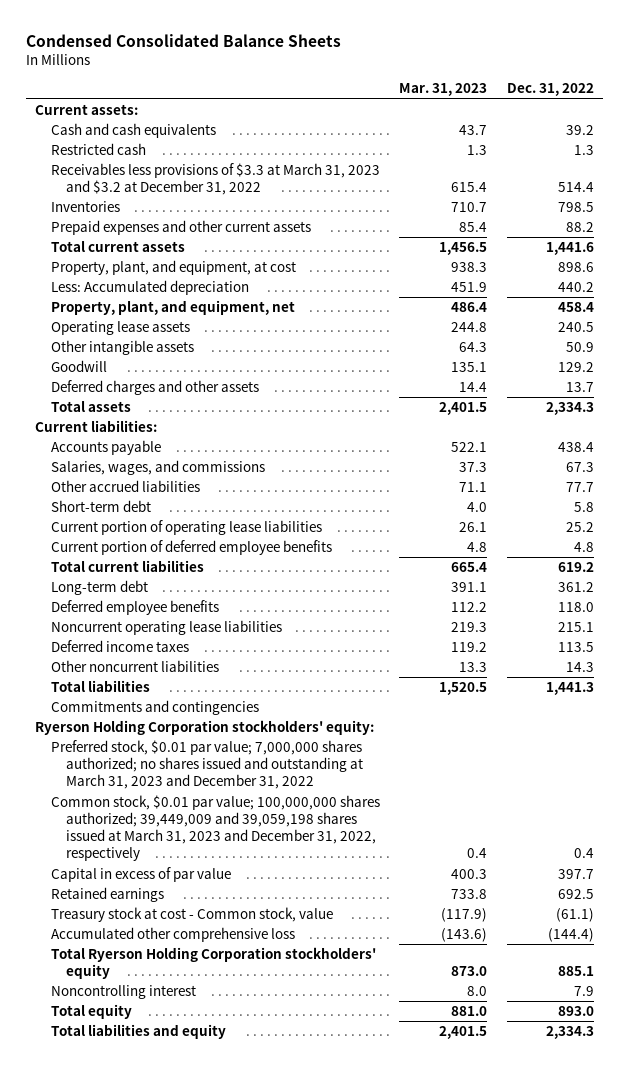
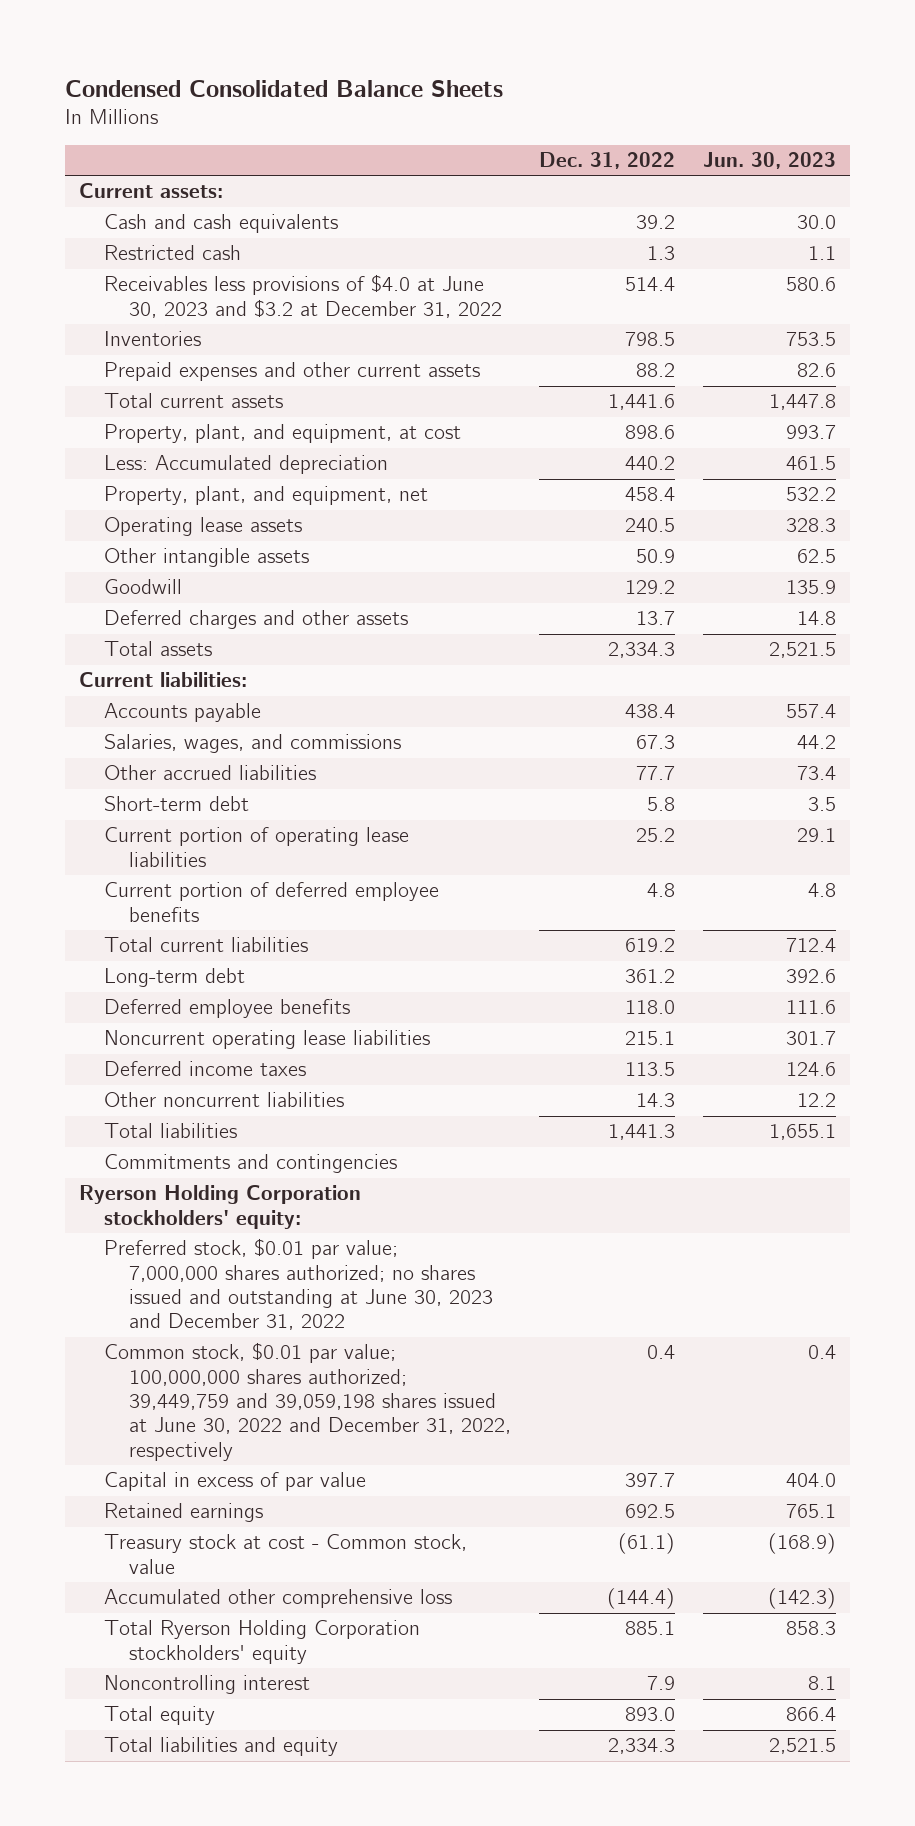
[399,83,488,97] Mar. 31, 2023 -> none
none -> [702,151,836,169] Jun. 30, 2023
[50,163,380,196] Receivables less provisions of $3.3 at March 31, 2023 and $3.2 at December 31, 2022 -> [104,274,503,318] Receivables less provisions of $4.0 at June 30, 2023 and $3.2 at December 31, 2022
[50,740,364,790] Preferred stock, $0.01 par value; 7,000,000 shares authorized; no shares issued and outstanding at March 31, 2023 and December 31, 2022 -> [104,1238,494,1331] Preferred stock, $0.01 par value; 7,000,000 shares authorized; no shares issued and outstanding at June 30, 2023 and December 31, 2022
[50,795,380,862] Common stock, $0.01 par value; 100,000,000 shares authorized; 39,449,009 and 39,059,198 shares issued at March 31, 2023 and December 31, 2022, respectively -> [104,1342,512,1461] Common stock, $0.01 par value; 100,000,000 shares authorized; 39,449,759 and 39,059,198 shares issued at June 30, 2022 and December 31, 2022, respectively

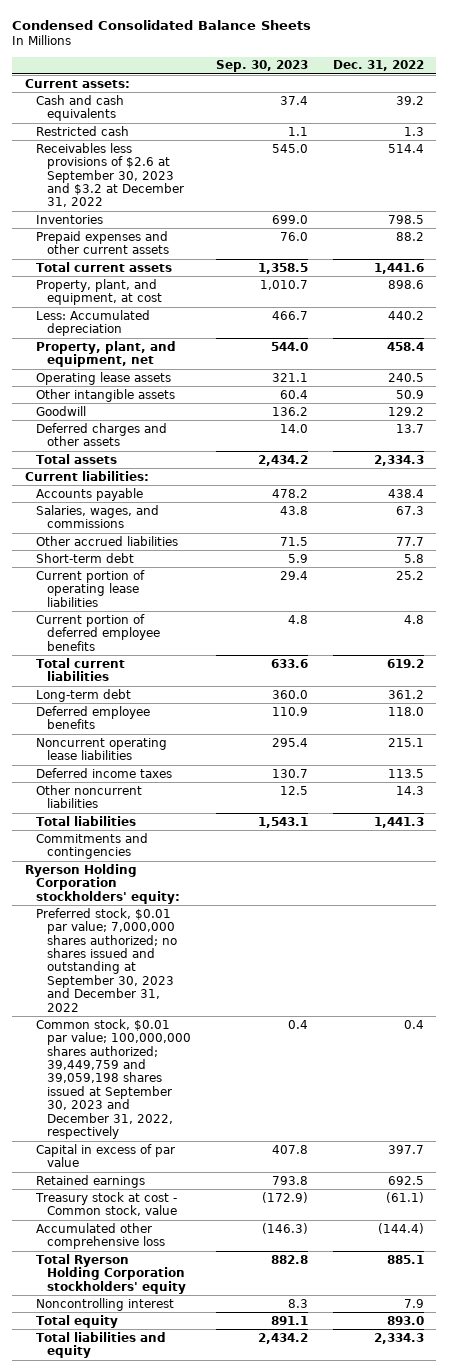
[702,151,836,169] Jun. 30, 2023 -> none
none -> [216,60,309,73] Sep. 30, 2023
[104,274,503,318] Receivables less provisions of $4.0 at June 30, 2023 and $3.2 at December 31, 2022 -> [36,142,185,208] Receivables less provisions of $2.6 at September 30, 2023 and $3.2 at December 31, 2022
[104,1238,494,1331] Preferred stock, $0.01 par value; 7,000,000 shares authorized; no shares issued and outstanding at June 30, 2023 and December 31, 2022 -> [36,907,178,1012] Preferred stock, $0.01 par value; 7,000,000 shares authorized; no shares issued and outstanding at September 30, 2023 and December 31, 2022
[104,1342,512,1461] Common stock, $0.01 par value; 100,000,000 shares authorized; 39,449,759 and 39,059,198 shares issued at June 30, 2022 and December 31, 2022, respectively -> [36,1018,192,1140] Common stock, $0.01 par value; 100,000,000 shares authorized; 39,449,759 and 39,059,198 shares issued at September 30, 2023 and December 31, 2022, respectively

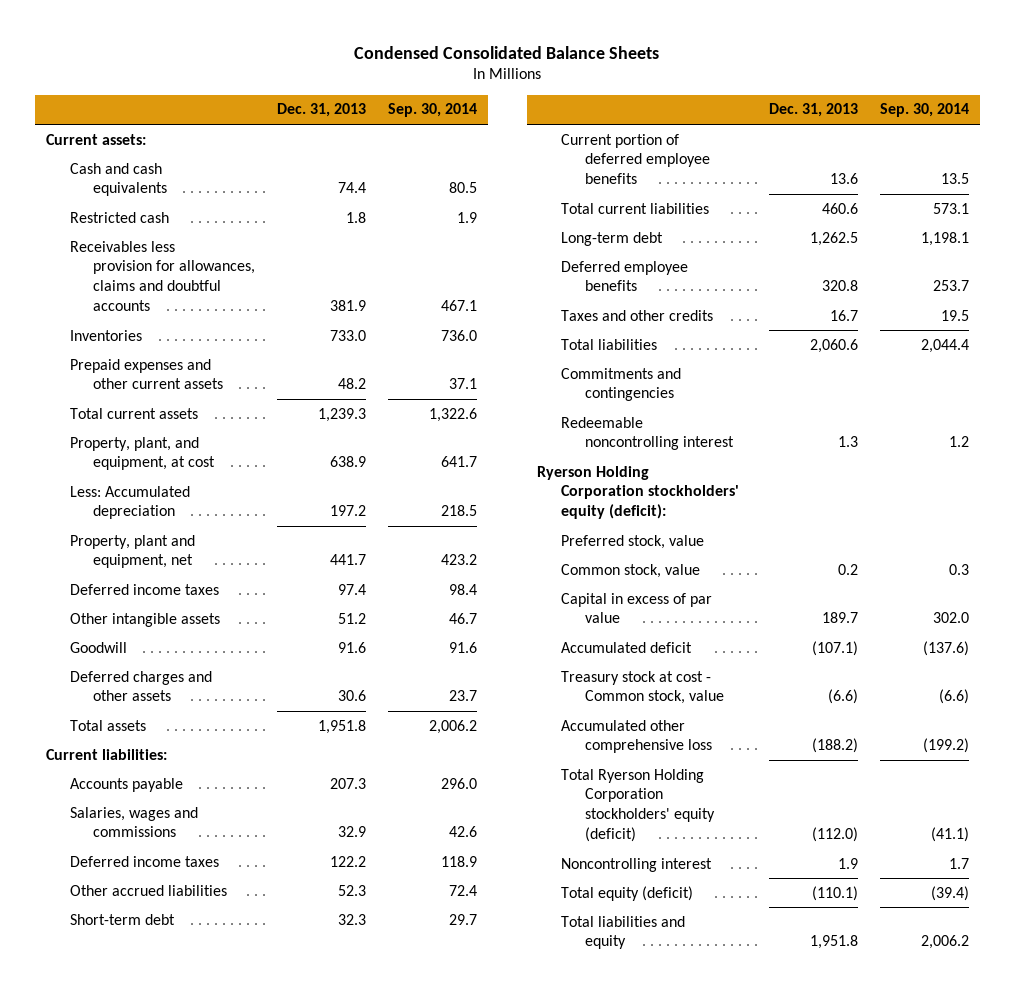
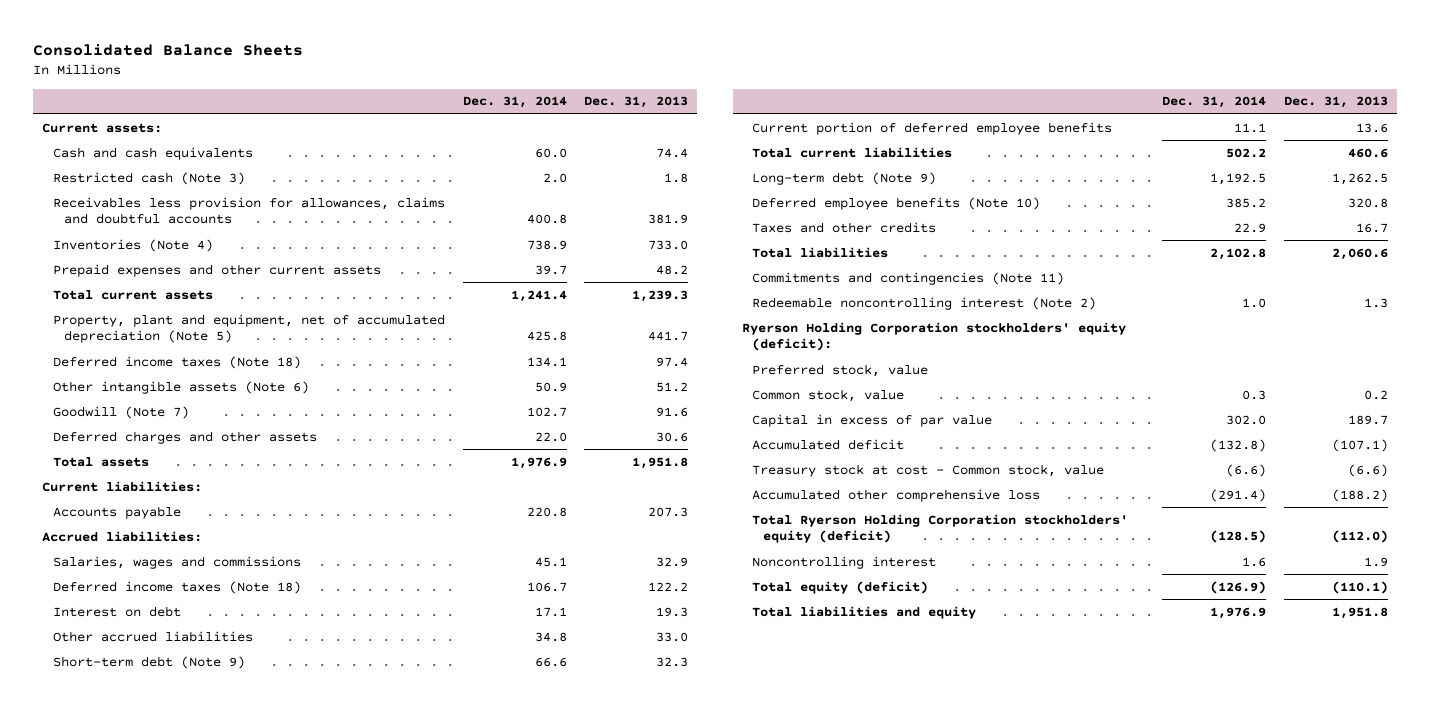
[354,45,660,59] Condensed Consolidated Balance Sheets -> [33,44,304,57] Consolidated Balance Sheets
[388,103,478,118] Sep. 30, 2014 -> none
none -> [462,96,567,109] Dec. 31, 2014
[69,211,169,223] Restricted cash -> [52,171,245,185] Restricted cash (Note 3)
[69,329,142,341] Inventories -> [52,238,213,252] Inventories (Note 4)
[69,436,216,471] Property, plant, and equipment, at cost -> none
[69,485,190,520] Less: Accumulated depreciation -> none
[69,534,195,569] Property, plant and equipment, net -> [52,313,445,344] Property, plant and equipment, net of accumulated depreciation (Note 5)
[69,583,219,595] Deferred income taxes -> [52,355,301,369] Deferred income taxes (Note 18)
[69,612,220,627] Other intangible assets -> [52,380,309,394] Other intangible assets (Note 6)
[69,641,127,653] Goodwill -> [52,405,189,419] Goodwill (Note 7)
none -> [41,530,202,542] Accrued liabilities:
[69,855,219,867] Deferred income taxes -> [52,580,301,594] Deferred income taxes (Note 18)
none -> [52,605,181,617] Interest on debt
[338,884,367,896] 52.3 -> [656,631,689,642] 33.0
[69,913,175,925] Short-term debt -> [52,655,245,669] Short-term debt (Note 9)
[561,231,664,246] Long-term debt -> [752,171,937,185] Long-term debt (Note 9)
[561,260,689,292] Deferred employee benefits -> [752,196,1041,210] Deferred employee benefits (Note 10)
[561,367,682,402] Commitments and contingencies -> [752,271,1065,285] Commitments and contingencies (Note 11)
[561,416,735,451] Redeemable noncontrolling interest -> [752,296,1097,310] Redeemable noncontrolling interest (Note 2)

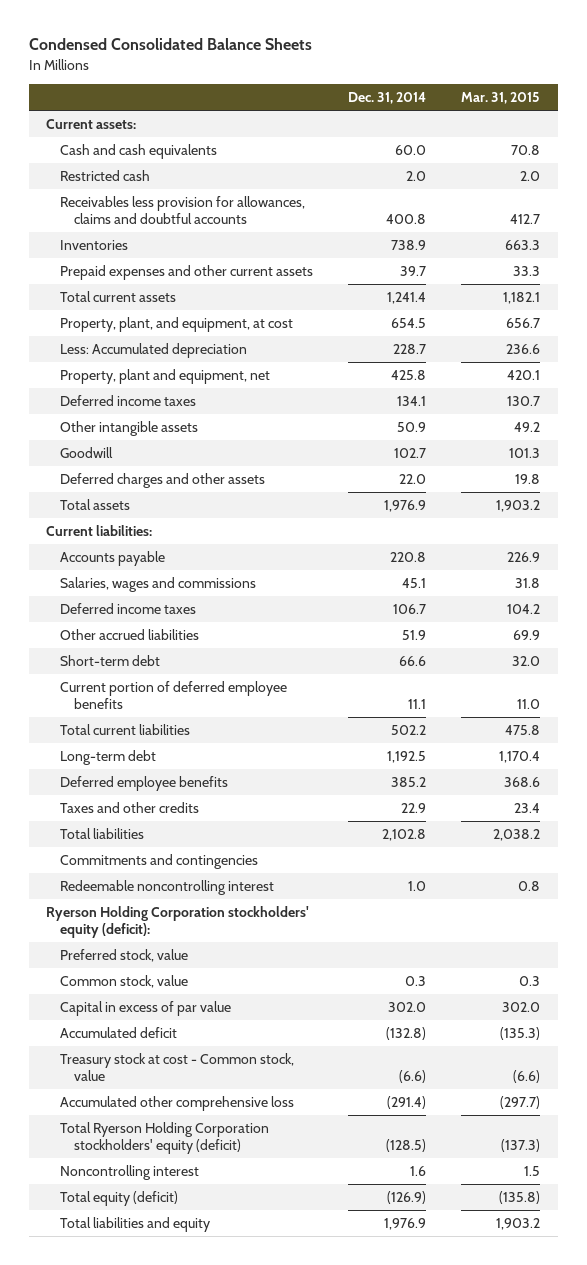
[33,44,304,57] Consolidated Balance Sheets -> [28,38,312,51] Condensed Consolidated Balance Sheets
[584,96,689,109] Dec. 31, 2013 -> none
none -> [461,91,541,104] Mar. 31, 2015
[52,171,245,185] Restricted cash (Note 3) -> [60,170,151,182] Restricted cash
[52,238,213,252] Inventories (Note 4) -> [60,240,129,251] Inventories
none -> [60,317,294,333] Property, plant, and equipment, at cost
none -> [60,343,248,359] Less: Accumulated depreciation
[52,313,445,344] Property, plant and equipment, net of accumulated depreciation (Note 5) -> [60,369,271,385] Property, plant and equipment, net
[52,355,301,369] Deferred income taxes (Note 18) -> [60,395,197,407] Deferred income taxes
[52,380,309,394] Other intangible assets (Note 6) -> [60,421,199,437] Other intangible assets
[52,405,189,419] Goodwill (Note 7) -> [60,447,114,459] Goodwill
[41,530,202,542] Accrued liabilities: -> none
[52,605,181,617] Interest on debt -> none
[52,580,301,594] Deferred income taxes (Note 18) -> [60,603,197,615] Deferred income taxes
[534,631,567,642] 34.8 -> [402,630,427,641] 51.9
[52,655,245,669] Short-term debt (Note 9) -> [60,655,161,667] Short-term debt
[752,171,937,185] Long-term debt (Note 9) -> [60,750,157,766] Long-term debt
[752,196,1041,210] Deferred employee benefits (Note 10) -> [60,776,229,792] Deferred employee benefits
[752,271,1065,285] Commitments and contingencies (Note 11) -> [60,854,259,870] Commitments and contingencies
[752,296,1097,310] Redeemable noncontrolling interest (Note 2) -> [60,880,275,896] Redeemable noncontrolling interest

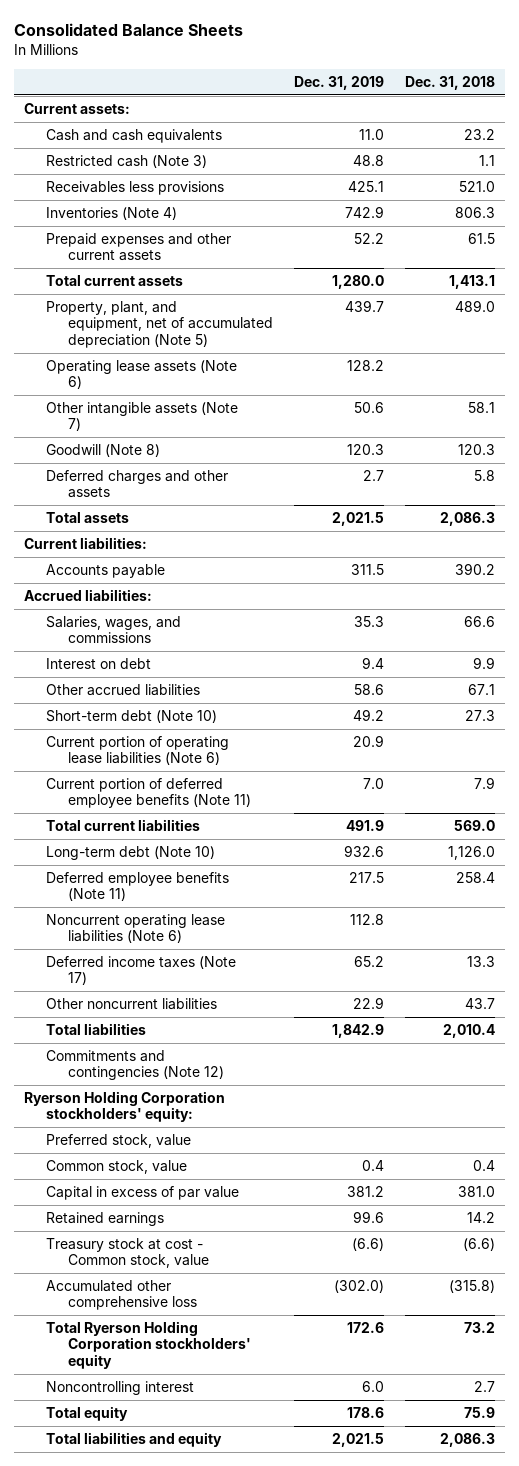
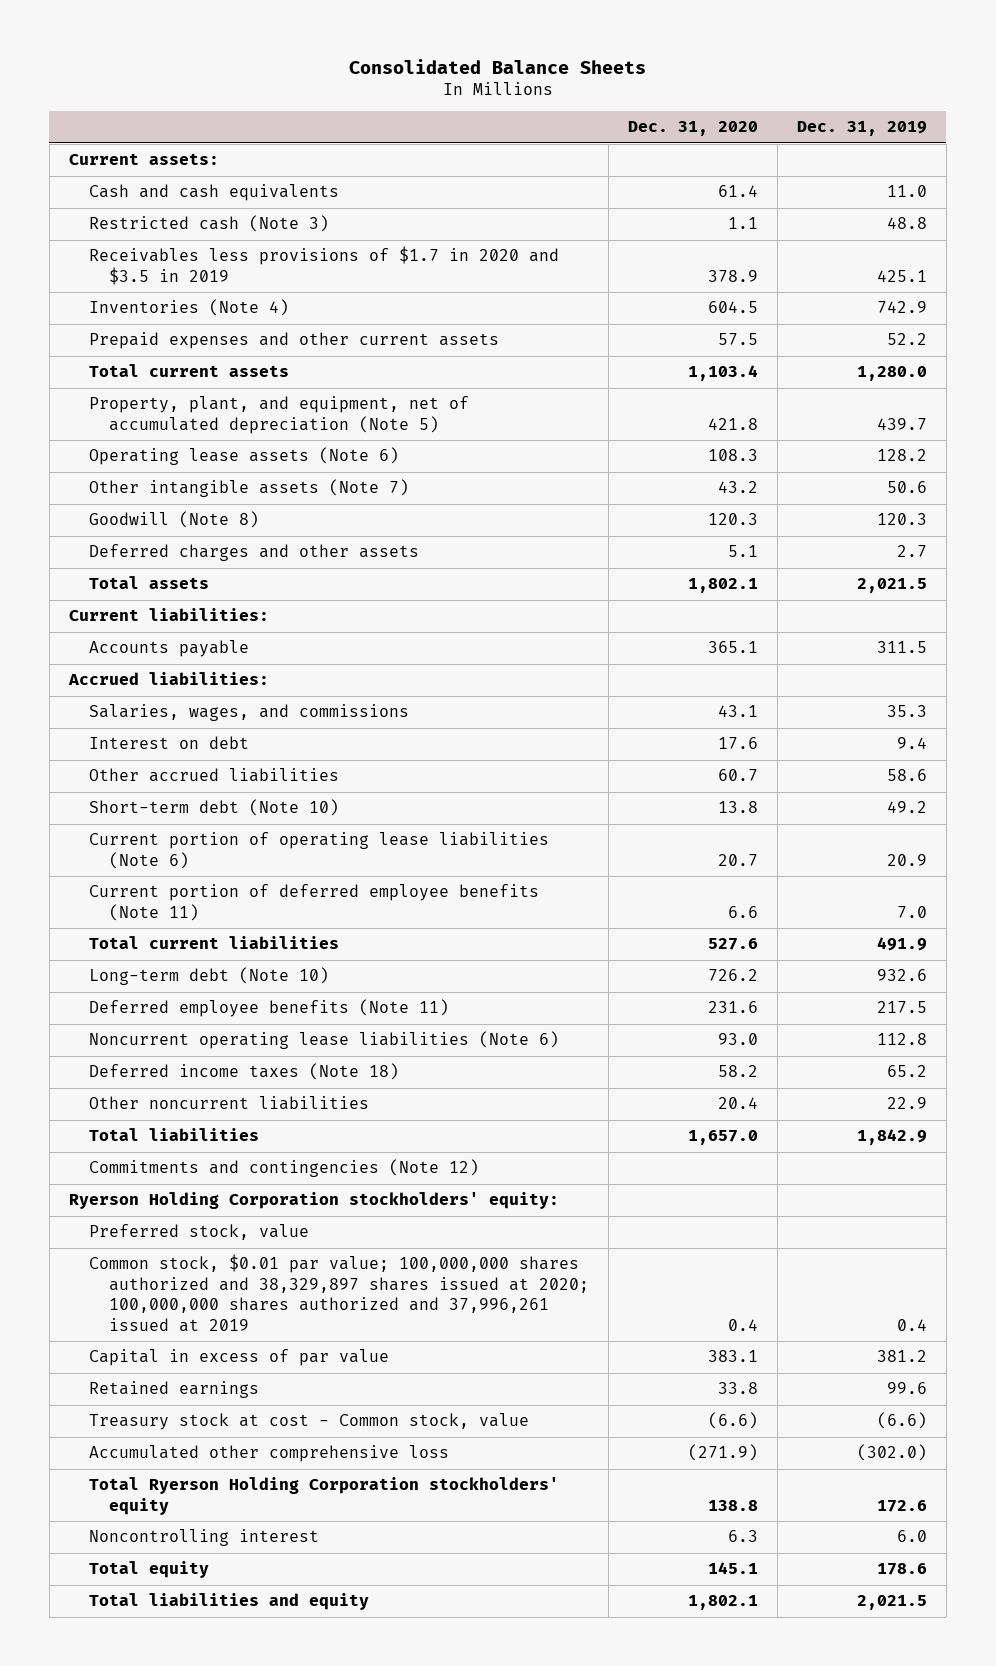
[404,76,495,91] Dec. 31, 2018 -> none
none -> [628,121,759,137] Dec. 31, 2020
[46,181,225,196] Receivables less provisions -> [88,246,559,285] Receivables less provisions of $1.7 in 2020 and $3.5 in 2019
[46,956,237,986] Deferred income taxes (Note 17) -> [88,1063,399,1081] Deferred income taxes (Note 18)
[46,1160,188,1175] Common stock, value -> [88,1254,590,1332] Common stock, $0.01 par value; 100,000,000 shares authorized and 38,329,897 shares issued at 2020; 100,000,000 shares authorized and 37,996,261 issued at 2019

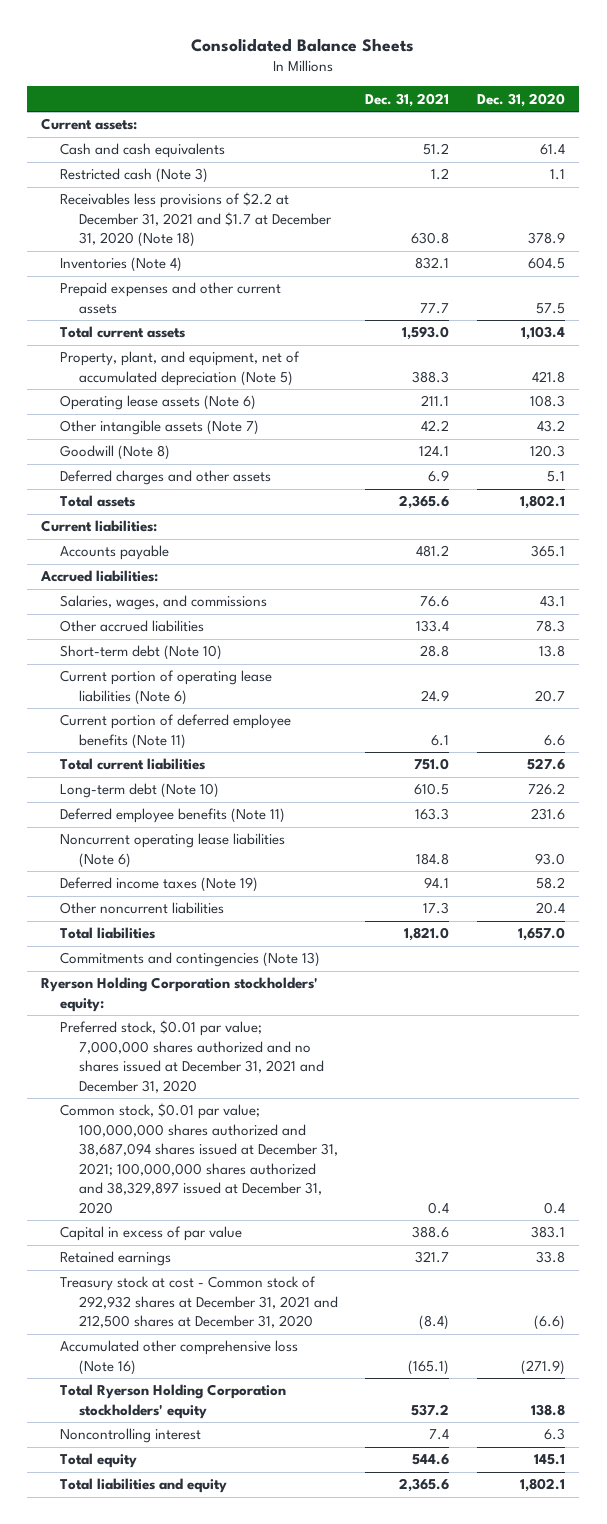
[796,121,927,137] Dec. 31, 2019 -> none
none -> [365,92,450,107] Dec. 31, 2021
[88,246,559,285] Receivables less provisions of $1.7 in 2020 and $3.5 in 2019 -> [60,192,332,248] Receivables less provisions of $2.2 at December 31, 2021 and $1.7 at December 31, 2020 (Note 18)
[88,736,249,750] Interest on debt -> none
[718,769,759,782] 60.7 -> [536,620,566,633] 78.3
[88,1063,399,1081] Deferred income taxes (Note 18) -> [60,877,259,893] Deferred income taxes (Note 19)
[88,1159,479,1178] Commitments and contingencies (Note 12) -> [60,952,321,968] Commitments and contingencies (Note 13)
[88,1224,309,1241] Preferred stock, value -> [60,1020,324,1093] Preferred stock, $0.01 par value; 7,000,000 shares authorized and no shares issued at December 31, 2021 and December 31, 2020
[88,1254,590,1332] Common stock, $0.01 par value; 100,000,000 shares authorized and 38,329,897 shares issued at 2020; 100,000,000 shares authorized and 37,996,261 issued at 2019 -> [60,1103,338,1214] Common stock, $0.01 par value; 100,000,000 shares authorized and 38,687,094 shares issued at December 31, 2021; 100,000,000 shares authorized and 38,329,897 issued at December 31, 2020
[88,1413,529,1431] Treasury stock at cost - Common stock, value -> [60,1276,338,1329] Treasury stock at cost - Common stock of 292,932 shares at December 31, 2021 and 212,500 shares at December 31, 2020
[88,1445,449,1463] Accumulated other comprehensive loss -> [60,1340,299,1375] Accumulated other comprehensive loss (Note 16)

